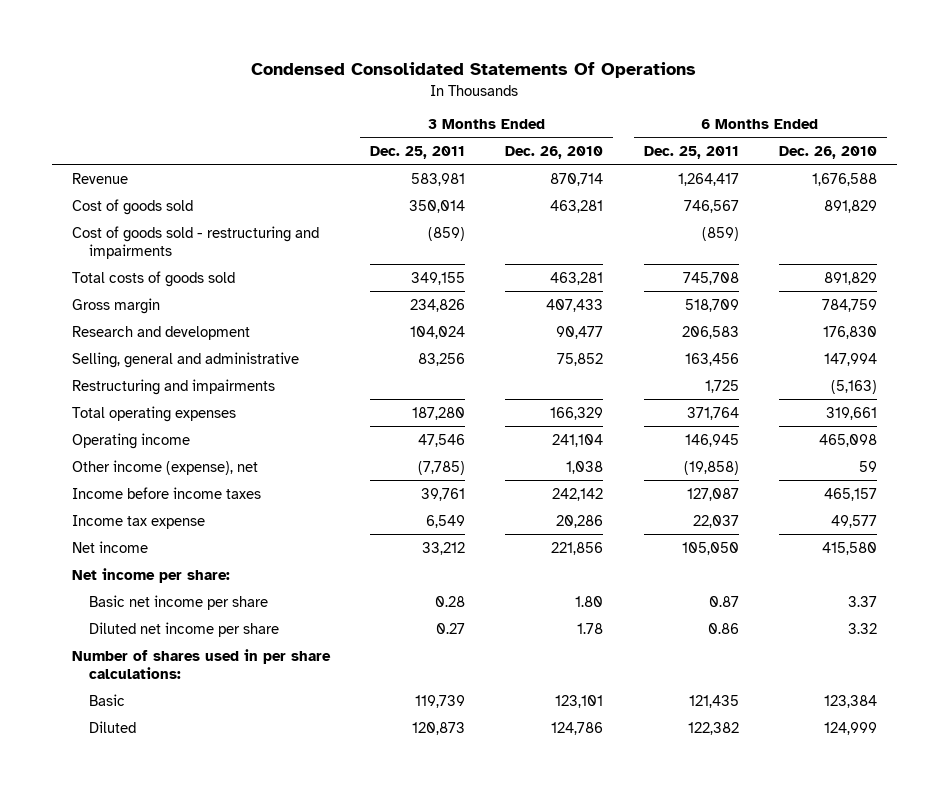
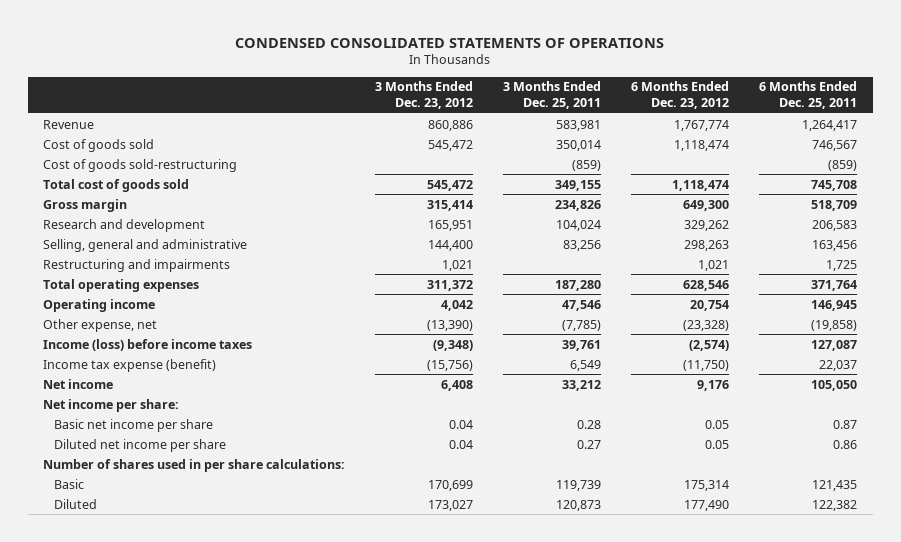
[251,62,697,79] Condensed Consolidated Statements Of Operations -> [235,37,665,48] CONDENSED CONSOLIDATED STATEMENTS OF OPERATIONS
[505,146,604,160] Dec. 26, 2010 -> none
[778,146,877,160] Dec. 26, 2010 -> none
none -> [375,81,474,110] 3 Months Ended Dec. 23, 2012
none -> [631,81,730,110] 6 Months Ended Dec. 23, 2012
[72,225,320,259] Cost of goods sold - restructuring and impairments -> [43,158,238,172] Cost of goods sold-restructuring
[72,270,236,287] Total costs of goods sold -> [43,178,190,192] Total cost of goods sold
[72,459,259,475] Other income (expense), net -> [43,318,158,332] Other expense, net
[72,486,262,499] Income before income taxes -> [43,338,253,351] Income (loss) before income taxes
[72,514,206,529] Income tax expense -> [43,358,217,372] Income tax expense (benefit)

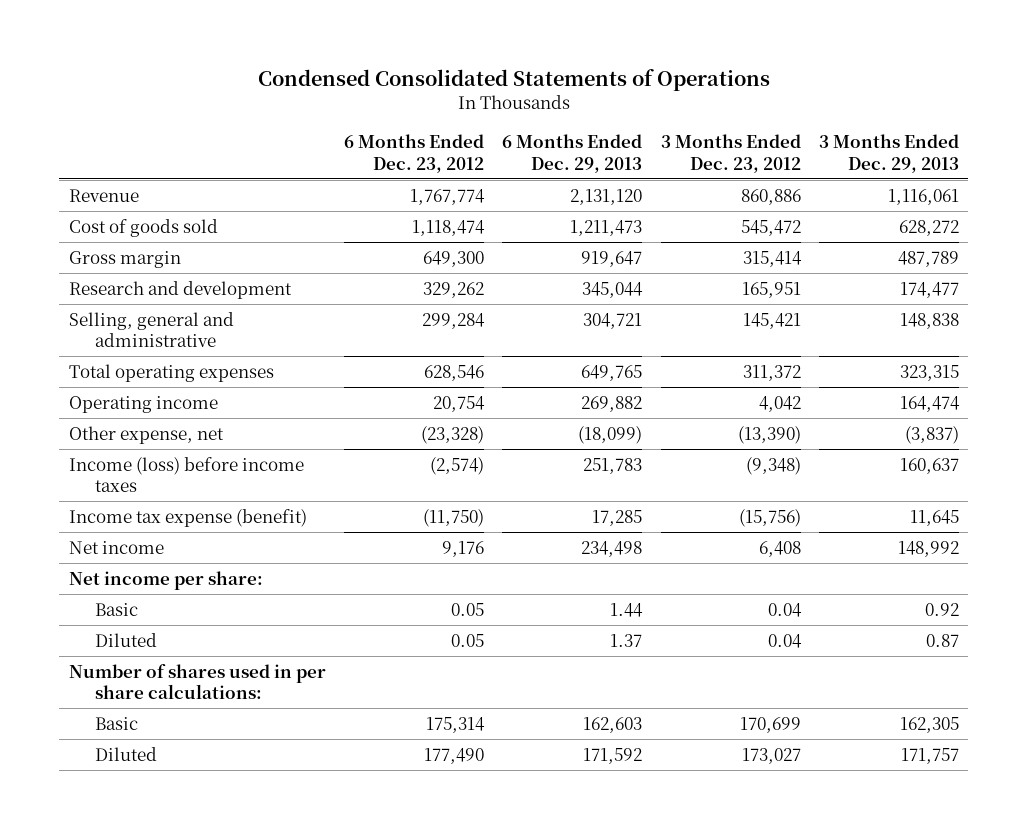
[235,37,665,48] CONDENSED CONSOLIDATED STATEMENTS OF OPERATIONS -> [257,69,770,92] Condensed Consolidated Statements of Operations
[503,81,602,110] 3 Months Ended Dec. 25, 2011 -> none
[759,81,858,110] 6 Months Ended Dec. 25, 2011 -> none
none -> [502,134,643,173] 6 Months Ended Dec. 29, 2013
none -> [818,134,959,173] 3 Months Ended Dec. 29, 2013
[43,158,238,172] Cost of goods sold-restructuring -> none
[43,178,190,192] Total cost of goods sold -> none
[43,258,231,272] Restructuring and impairments -> none
[428,239,474,251] 144,400 -> [742,312,801,329] 145,421
[684,239,730,251] 298,263 -> [421,312,485,329] 299,284
[53,418,213,432] Basic net income per share -> [95,602,139,616] Basic
[53,438,226,452] Diluted net income per share -> [95,632,158,647] Diluted

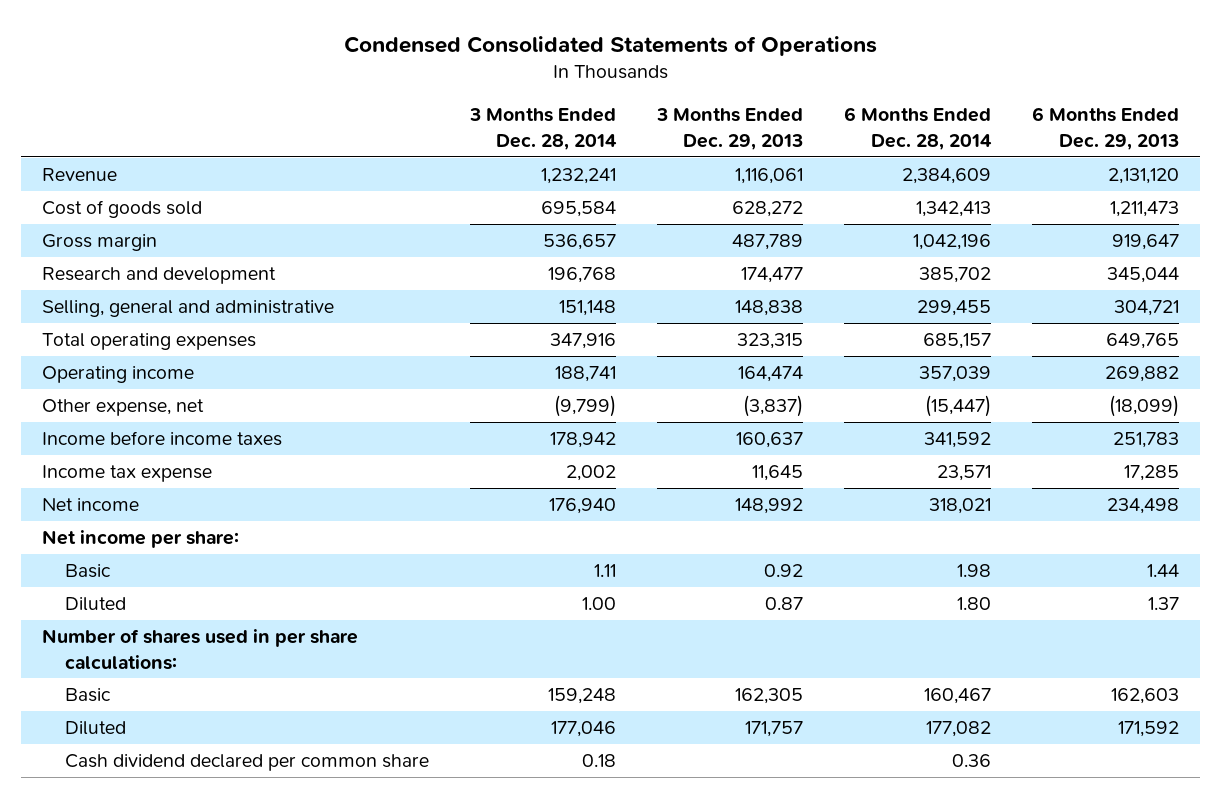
[343,134,484,173] 6 Months Ended Dec. 23, 2012 -> none
[660,134,801,173] 3 Months Ended Dec. 23, 2012 -> none
none -> [469,108,618,150] 3 Months Ended Dec. 28, 2014
none -> [844,107,993,150] 6 Months Ended Dec. 28, 2014
[68,456,304,493] Income (loss) before income taxes -> [42,431,283,447] Income before income taxes
[68,508,307,527] Income tax expense (benefit) -> [42,465,213,483] Income tax expense
none -> [64,754,429,772] Cash dividend declared per common share

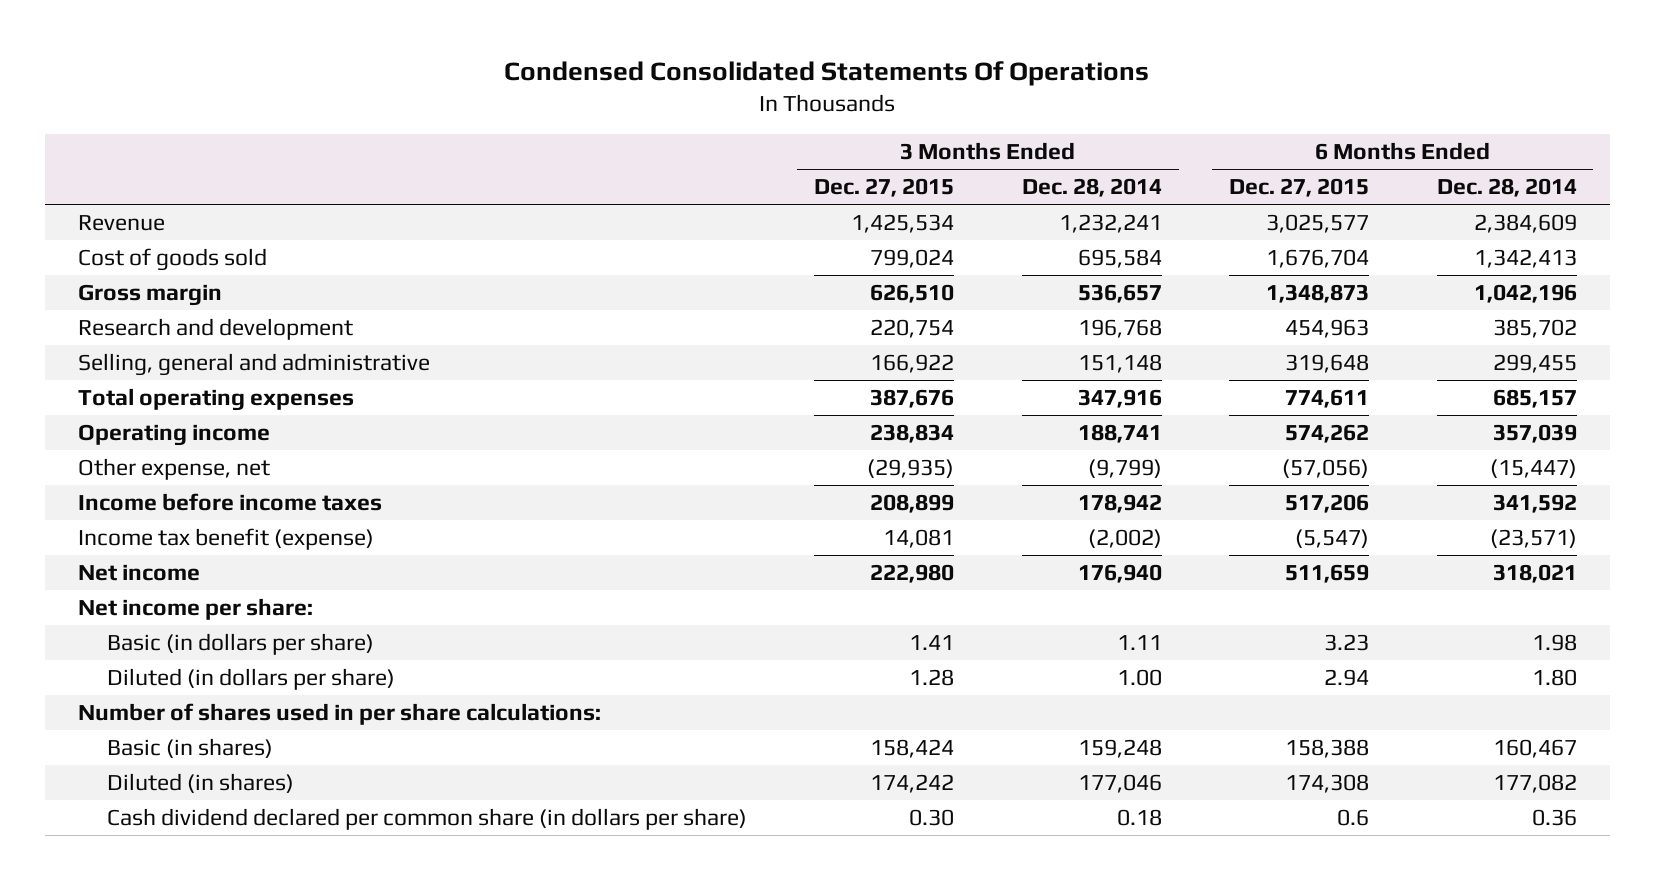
[343,35,877,56] Condensed Consolidated Statements of Operations -> [504,61,1150,87] Condensed Consolidated Statements Of Operations
[656,108,804,150] 3 Months Ended Dec. 29, 2013 -> none
[1032,107,1180,150] 6 Months Ended Dec. 29, 2013 -> none
none -> [814,178,955,198] Dec. 27, 2015
none -> [1229,178,1370,198] Dec. 27, 2015
[42,465,213,483] Income tax expense -> [78,528,375,551] Income tax benefit (expense)
[566,465,617,482] 2,002 -> [1087,529,1162,549] (2,002)
[937,465,992,482] 23,571 -> [1489,529,1577,549] (23,571)
[64,564,111,579] Basic -> [106,633,374,656] Basic (in dollars per share)
[64,597,126,612] Diluted -> [106,668,395,691] Diluted (in dollars per share)
[64,688,111,703] Basic -> [106,738,273,759] Basic (in shares)
[64,721,126,736] Diluted -> [106,773,294,794] Diluted (in shares)
[64,754,429,772] Cash dividend declared per common share -> [106,808,747,831] Cash dividend declared per common share (in dollars per share)

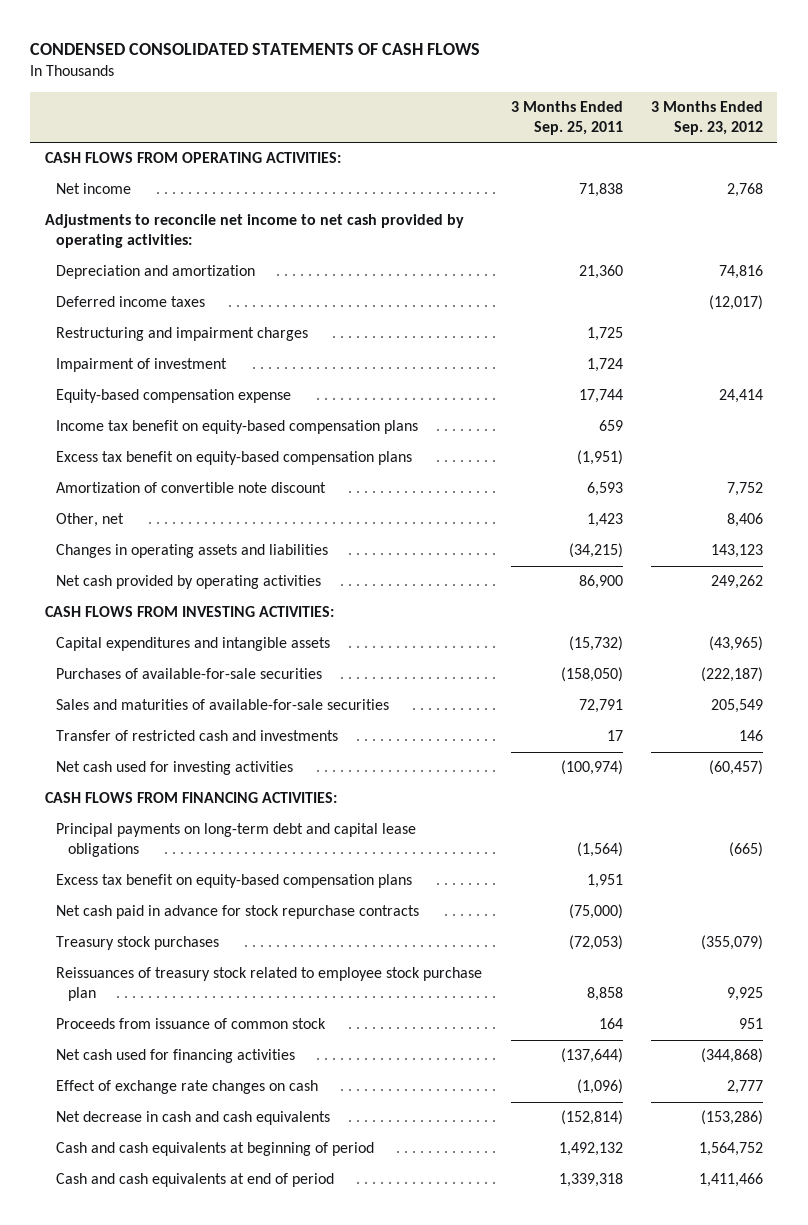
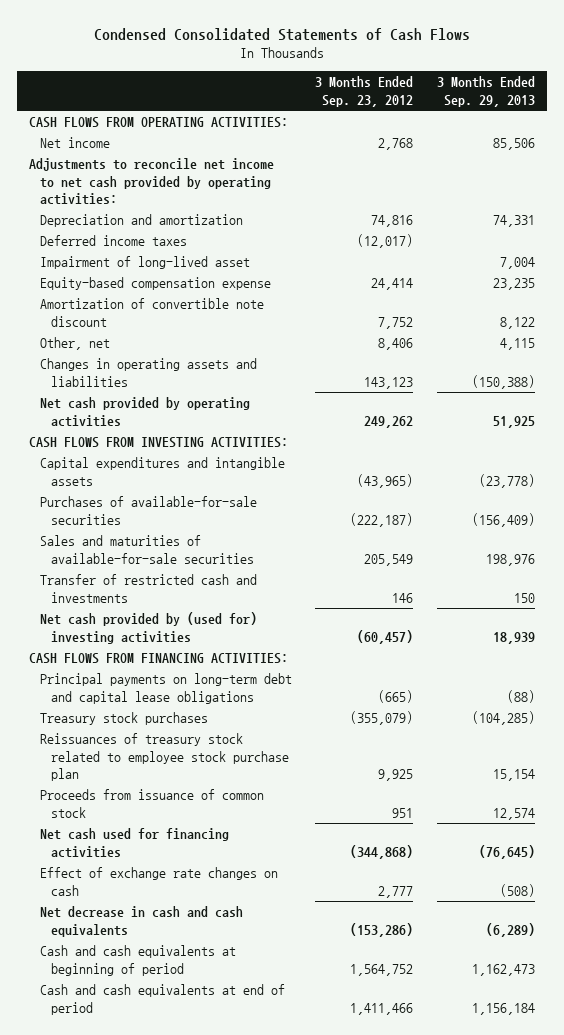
[30,42,481,55] CONDENSED CONSOLIDATED STATEMENTS OF CASH FLOWS -> [93,27,470,41] Condensed Consolidated Statements of Cash Flows
[510,101,623,136] 3 Months Ended Sep. 25, 2011 -> none
none -> [436,76,535,107] 3 Months Ended Sep. 29, 2013
[56,327,309,342] Restructuring and impairment charges -> none
[56,358,228,373] Impairment of investment -> none
none -> [39,256,250,270] Impairment of long-lived asset
[56,420,419,435] Income tax benefit on equity-based compensation plans -> none
[56,451,413,466] Excess tax benefit on equity-based compensation plans -> none
[56,761,294,776] Net cash used for investing activities -> [39,612,257,644] Net cash provided by (used for) investing activities
[56,874,413,889] Excess tax benefit on equity-based compensation plans -> none
[56,905,420,920] Net cash paid in advance for stock repurchase contracts -> none

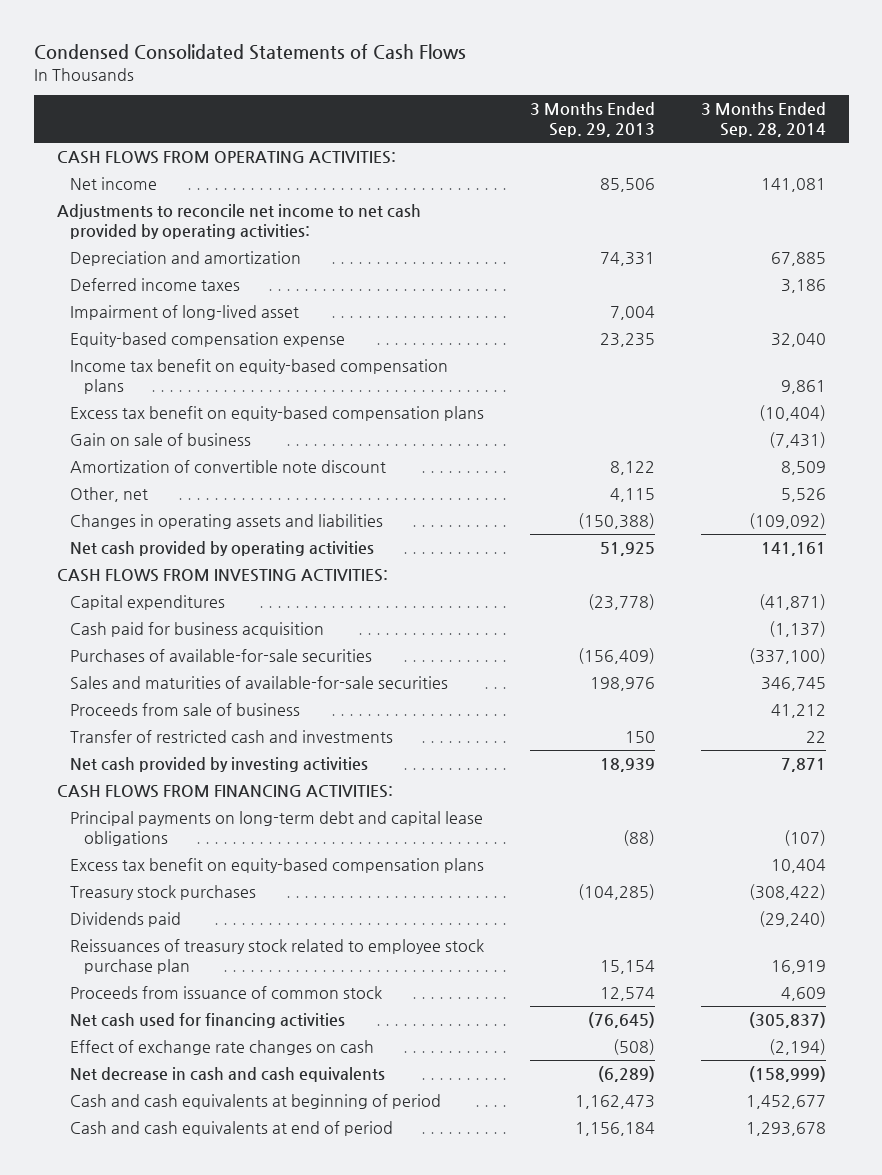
[315,76,414,107] 3 Months Ended Sep. 23, 2012 -> none
none -> [700,102,826,138] 3 Months Ended Sep. 28, 2014
none -> [70,358,449,394] Income tax benefit on equity-based compensation plans
none -> [70,405,485,421] Excess tax benefit on equity-based compensation plans
none -> [70,432,252,446] Gain on sale of business
[39,457,285,486] Capital expenditures and intangible assets -> [70,594,226,610] Capital expenditures
none -> [70,621,325,637] Cash paid for business acquisition
none -> [70,702,301,716] Proceeds from sale of business
[39,612,257,644] Net cash provided by (used for) investing activities -> [70,756,369,772] Net cash provided by investing activities
none -> [70,857,485,873] Excess tax benefit on equity-based compensation plans
none -> [70,911,182,927] Dividends paid

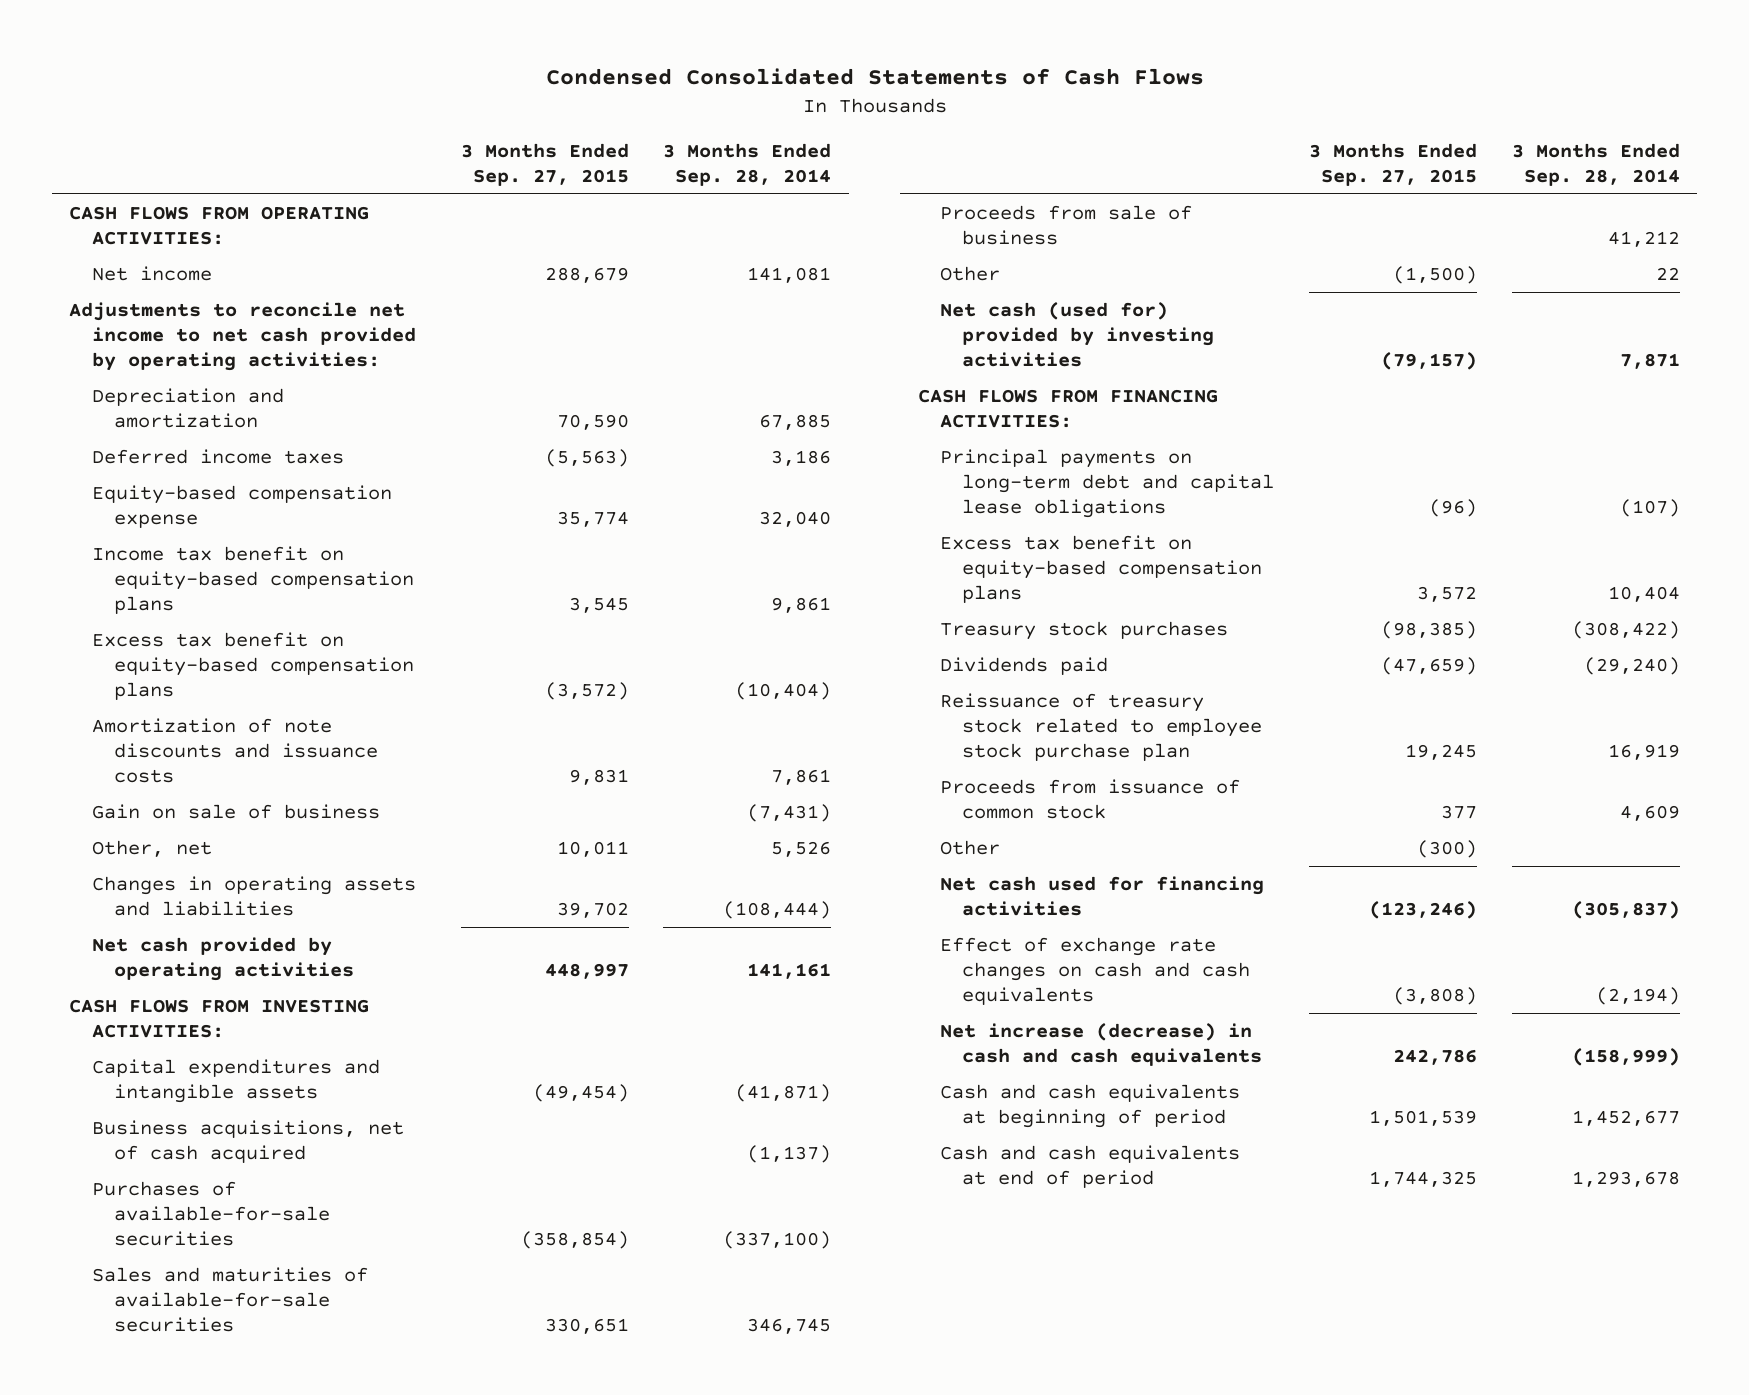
[529,102,655,138] 3 Months Ended Sep. 29, 2013 -> none
none -> [460,142,629,186] 3 Months Ended Sep. 27, 2015
[70,304,300,320] Impairment of long-lived asset -> none
none -> [91,717,379,784] Amortization of note discounts and issuance costs
[70,459,387,473] Amortization of convertible note discount -> none
[748,512,826,529] (109,092) -> [723,901,832,920] (108,444)
[70,594,226,610] Capital expenditures -> [91,1058,380,1104] Capital expenditures and intangible assets
[70,621,325,637] Cash paid for business acquisition -> [91,1119,404,1164] Business acquisitions, net of cash acquired
[70,729,394,743] Transfer of restricted cash and investments -> none
none -> [940,265,1001,281] Other
[70,756,369,772] Net cash provided by investing activities -> [940,301,1215,368] Net cash (used for) provided by investing activities
[70,938,485,974] Reissuances of treasury stock related to employee stock purchase plan -> [940,692,1263,762] Reissuance of treasury stock related to employee stock purchase plan
none -> [940,839,1001,855] Other
[70,1039,375,1055] Effect of exchange rate changes on cash -> [940,936,1251,1006] Effect of exchange rate changes on cash and cash equivalents
[70,1066,386,1082] Net decrease in cash and cash equivalents -> [940,1022,1263,1067] Net increase (decrease) in cash and cash equivalents

